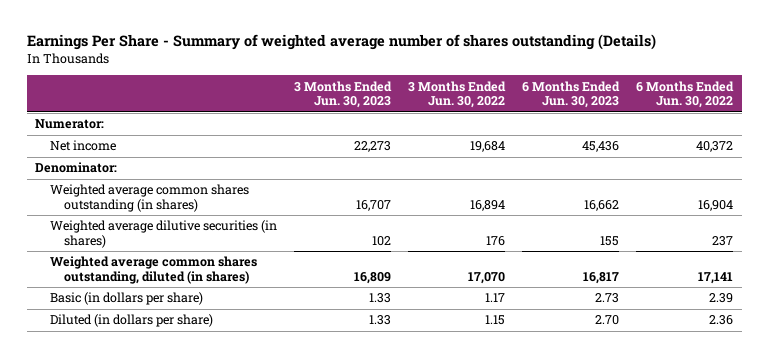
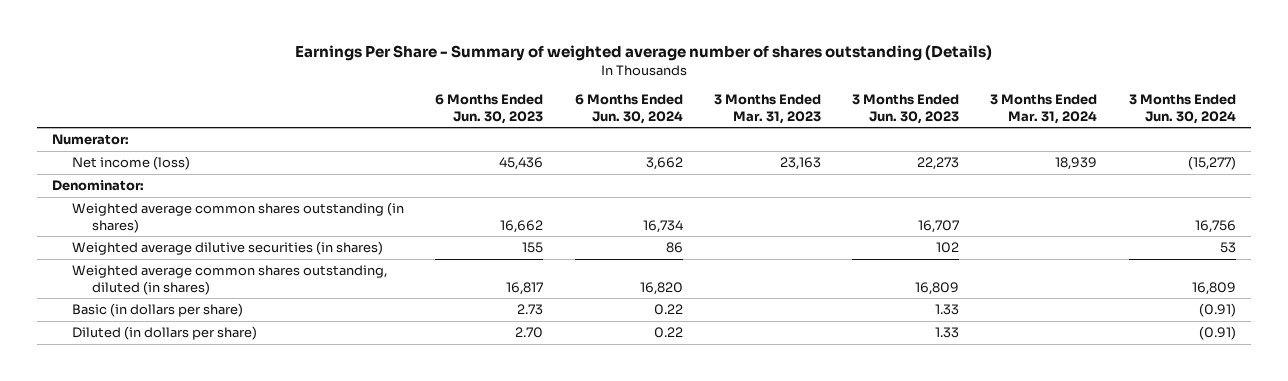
[408,80,507,109] 3 Months Ended Jun. 30, 2022 -> none
[636,80,735,109] 6 Months Ended Jun. 30, 2022 -> none
none -> [574,94,683,124] 6 Months Ended Jun. 30, 2024
none -> [713,94,821,124] 3 Months Ended Mar. 31, 2023
none -> [990,94,1098,124] 3 Months Ended Mar. 31, 2024
none -> [1128,94,1236,124] 3 Months Ended Jun. 30, 2024
[49,140,116,152] Net income -> [72,156,191,171] Net income (loss)

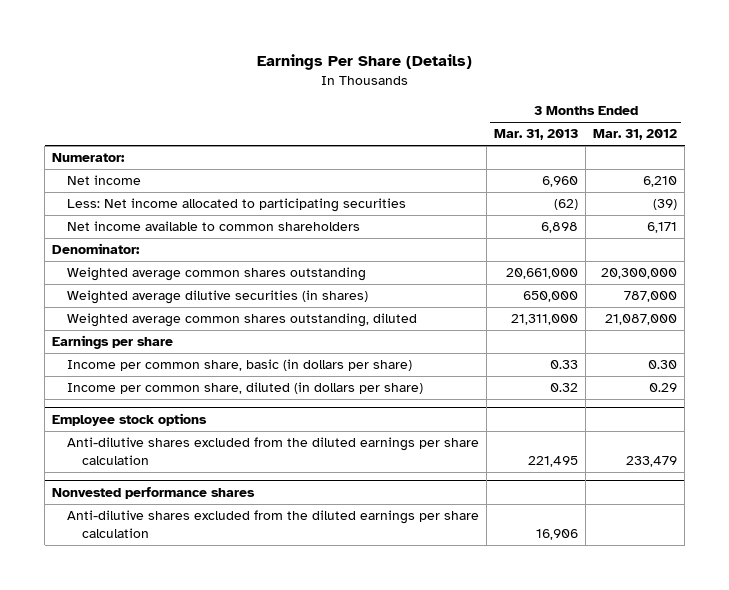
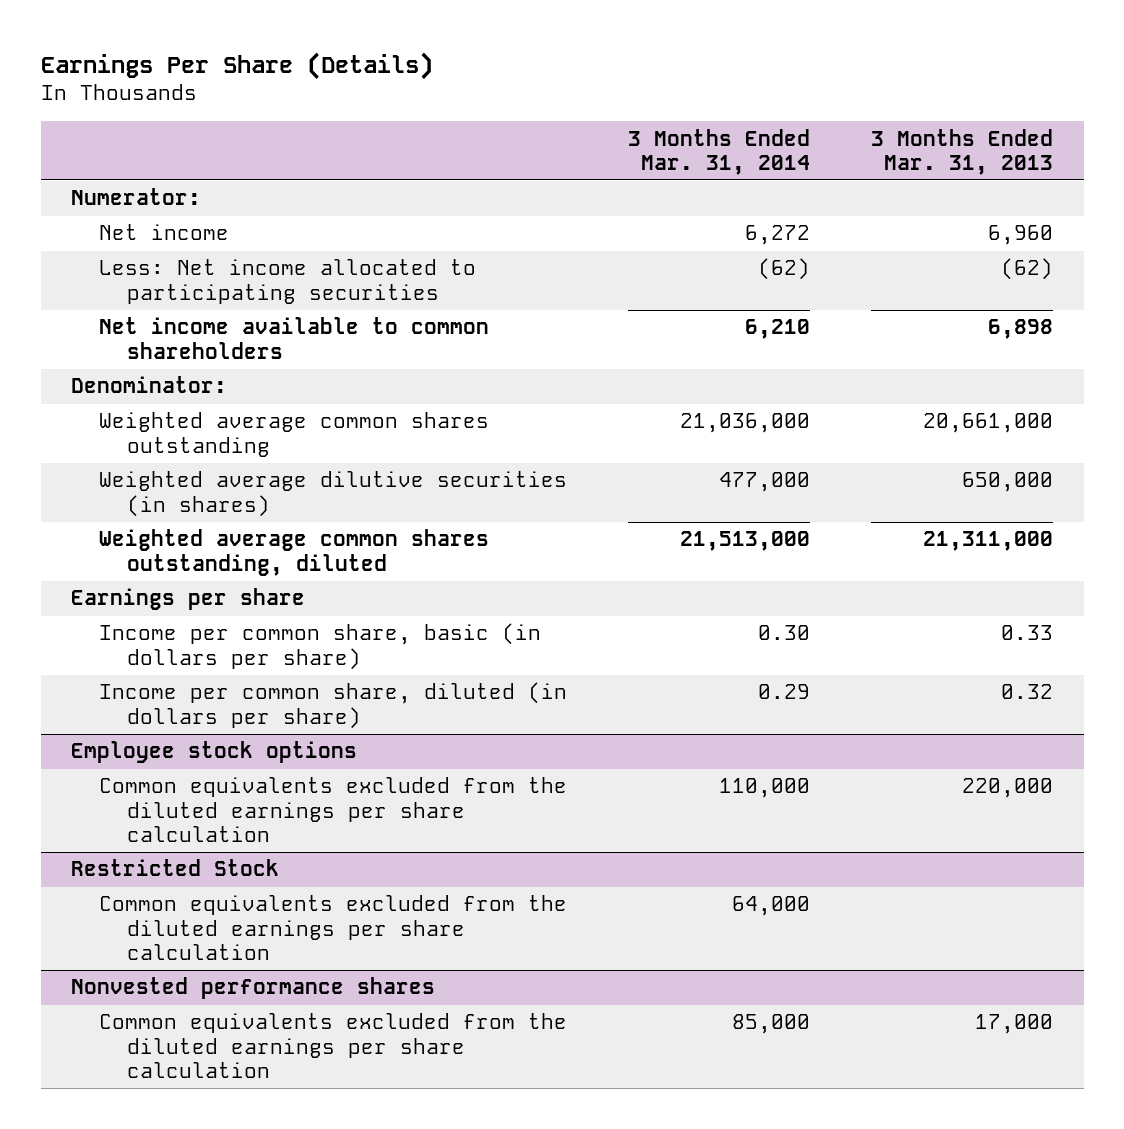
[593,129,678,141] Mar. 31, 2012 -> none
none -> [628,128,811,175] 3 Months Ended Mar. 31, 2014
[67,437,480,465] Anti-dilutive shares excluded from the diluted earnings per share calculation -> [99,777,568,842] Common equivalents excluded from the diluted earnings per share calculation
[528,455,579,467] 221,495 -> [962,778,1054,799] 220,000
none -> [71,859,280,877] Restricted Stock
none -> [99,895,568,960] Common equivalents excluded from the diluted earnings per share calculation
[67,510,480,538] Anti-dilutive shares excluded from the diluted earnings per share calculation -> [99,1013,568,1078] Common equivalents excluded from the diluted earnings per share calculation
[536,528,579,540] 16,906 -> [975,1014,1054,1035] 17,000

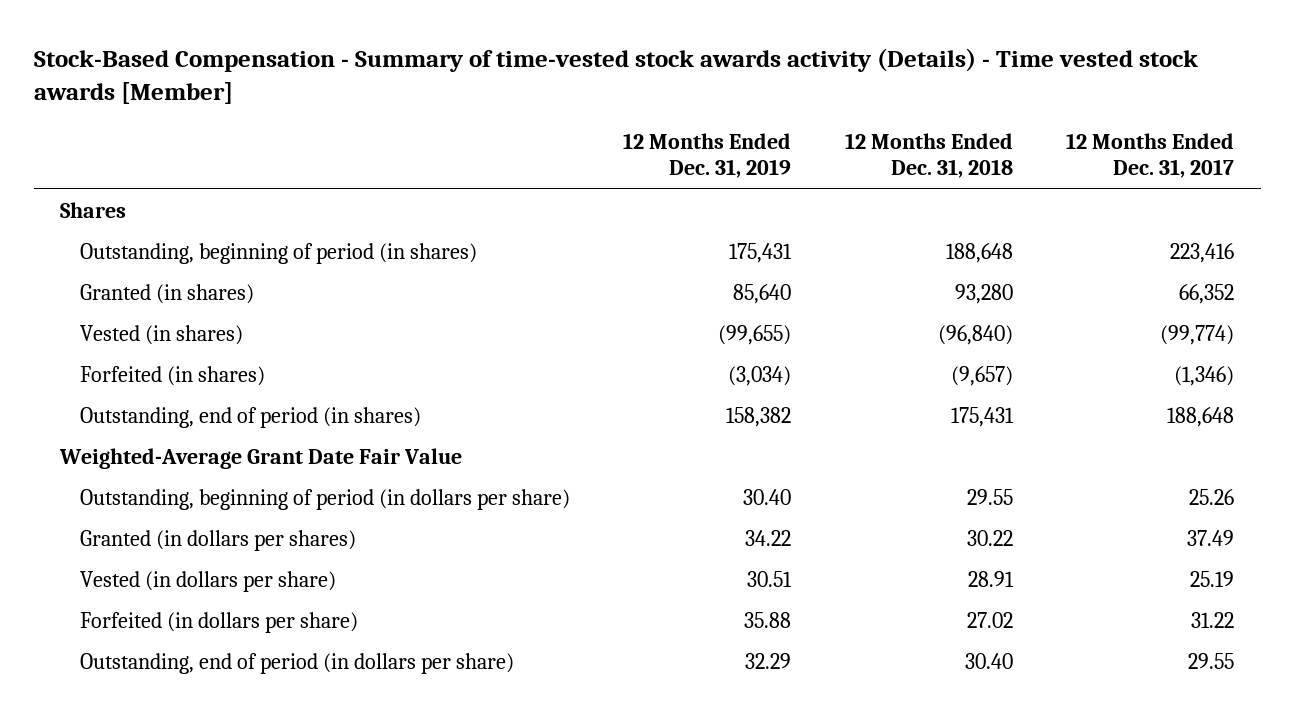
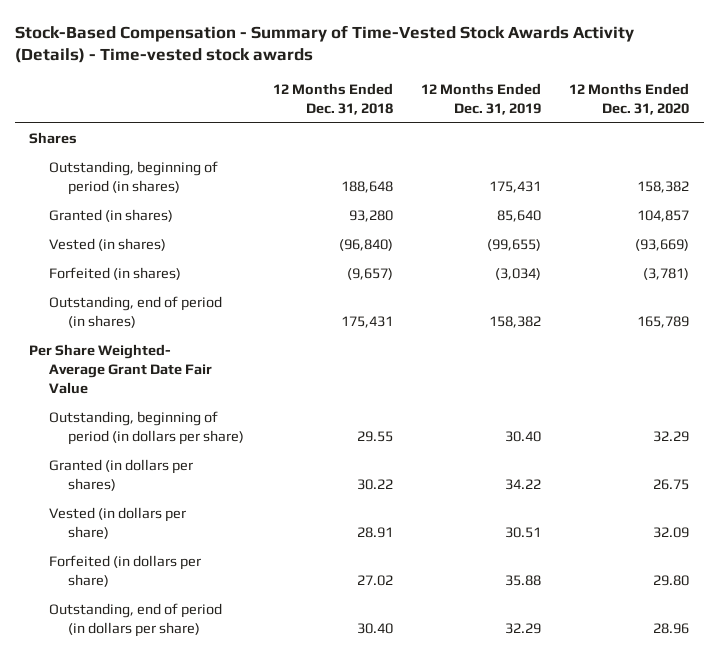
[33,47,1198,104] Stock-Based Compensation - Summary of time-vested stock awards activity (Details) - Time vested stock awards [Member] -> [14,24,634,64] Stock-Based Compensation - Summary of Time-Vested Stock Awards Activity (Details) - Time-vested stock awards
[1066,132,1235,179] 12 Months Ended Dec. 31, 2017 -> none
none -> [569,83,690,115] 12 Months Ended Dec. 31, 2020
[59,447,463,469] Weighted-Average Grant Date Fair Value -> [29,344,212,395] Per Share Weighted- Average Grant Date Fair Value

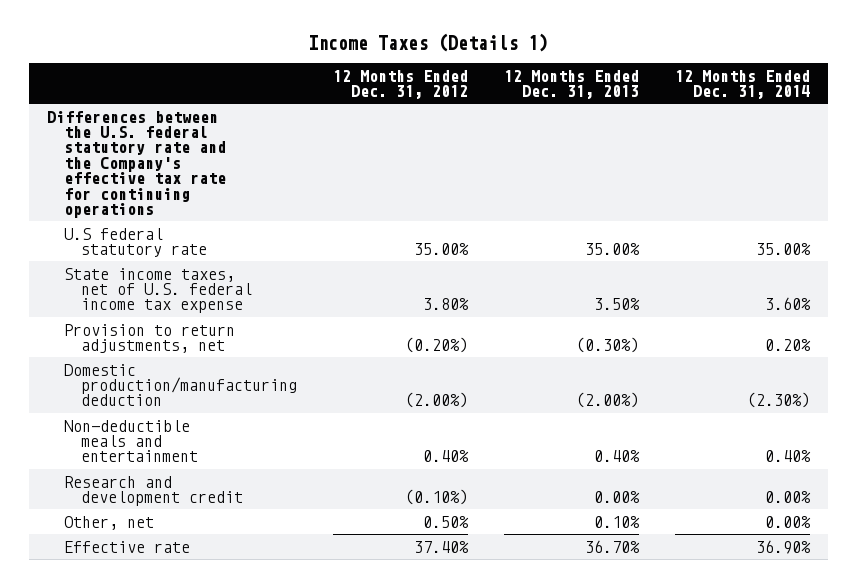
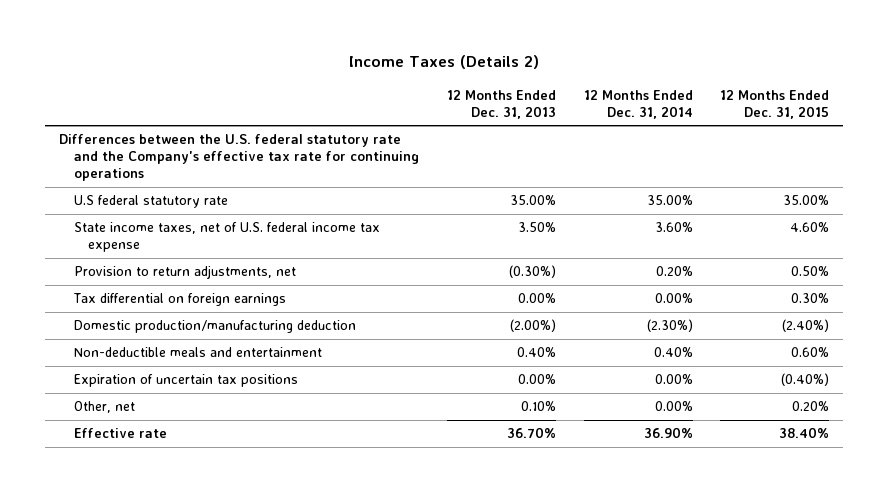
[308,32,549,52] Income Taxes (Details 1) -> [349,55,540,70] Income Taxes (Details 2)
[332,69,468,100] 12 Months Ended Dec. 31, 2012 -> none
none -> [720,89,830,119] 12 Months Ended Dec. 31, 2015
none -> [72,293,286,307] Tax differential on foreign earnings
[63,475,243,507] Research and development credit -> none
none -> [73,374,298,388] Expiration of uncertain tax positions

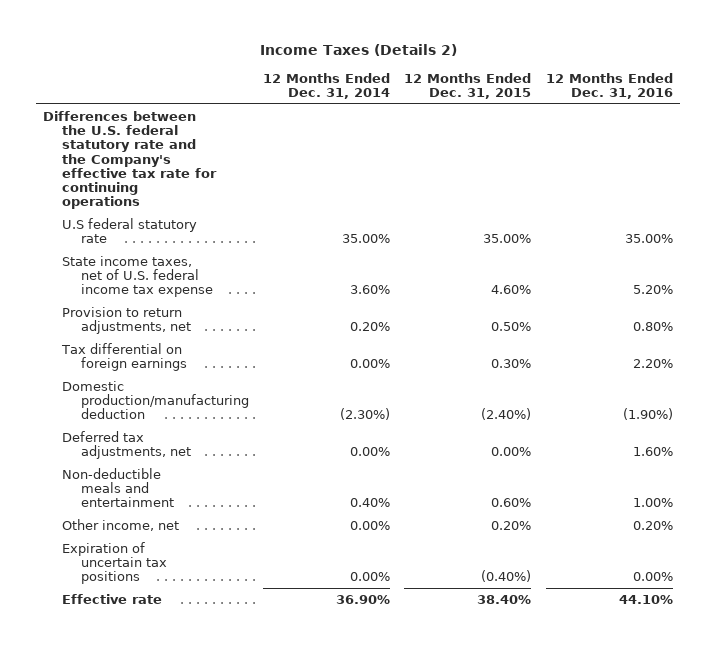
[446,89,556,119] 12 Months Ended Dec. 31, 2013 -> none
none -> [545,72,673,100] 12 Months Ended Dec. 31, 2016
none -> [61,430,191,460] Deferred tax adjustments, net
none -> [61,518,179,531] Other income, net
[73,401,135,414] Other, net -> none

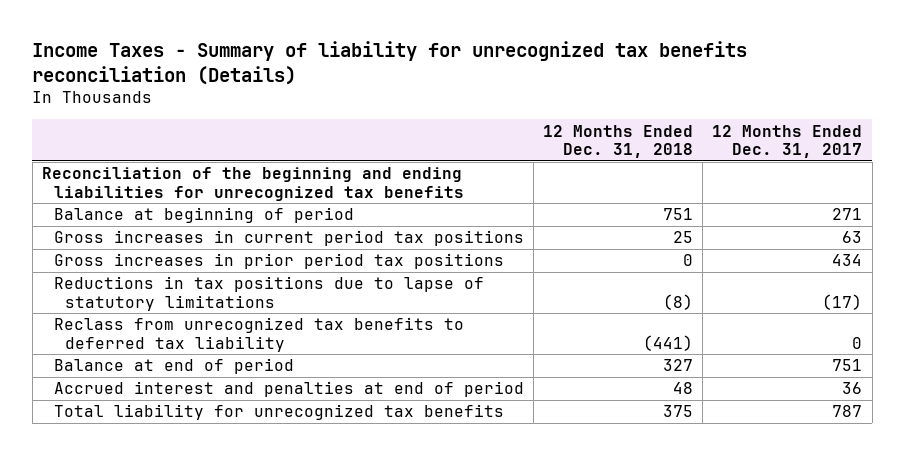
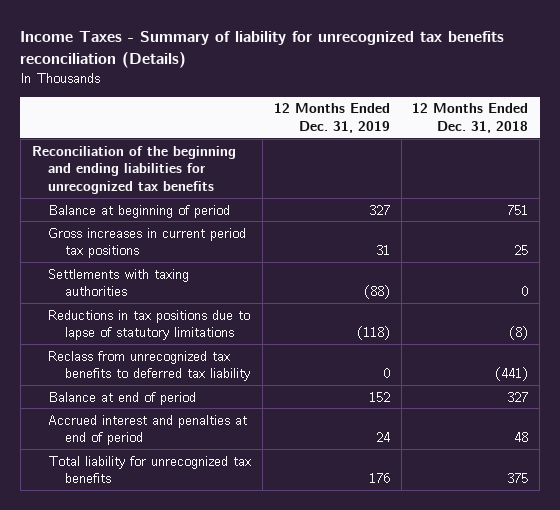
[712,124,863,159] 12 Months Ended Dec. 31, 2017 -> none
none -> [273,103,390,133] 12 Months Ended Dec. 31, 2019
[53,253,504,270] Gross increases in prior period tax positions -> none
none -> [48,268,190,297] Settlements with taxing authorities

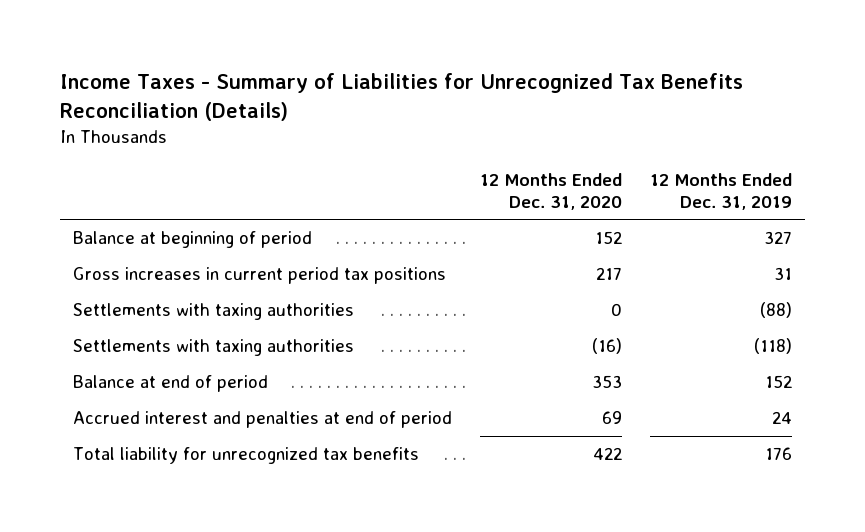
[20,31,505,68] Income Taxes - Summary of liability for unrecognized tax benefits reconciliation (Details) -> [59,72,743,121] Income Taxes - Summary of Liabilities for Unrecognized Tax Benefits Reconciliation (Details)
[412,103,529,133] 12 Months Ended Dec. 31, 2018 -> none
none -> [479,172,622,210] 12 Months Ended Dec. 31, 2020
[31,145,236,194] Reconciliation of the beginning and ending liabilities for unrecognized tax benefits -> none
[48,350,250,382] Reclass from unrecognized tax benefits to deferred tax liability -> none
[48,309,251,341] Reductions in tax positions due to lapse of statutory limitations -> [73,339,355,357] Settlements with taxing authorities

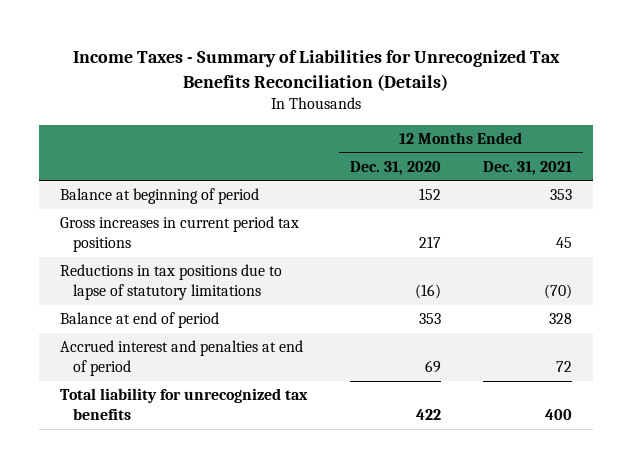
[649,172,792,210] 12 Months Ended Dec. 31, 2019 -> none
none -> [483,160,573,175] Dec. 31, 2021
[73,303,355,321] Settlements with taxing authorities -> none
[73,339,355,357] Settlements with taxing authorities -> [60,264,283,301] Reductions in tax positions due to lapse of statutory limitations

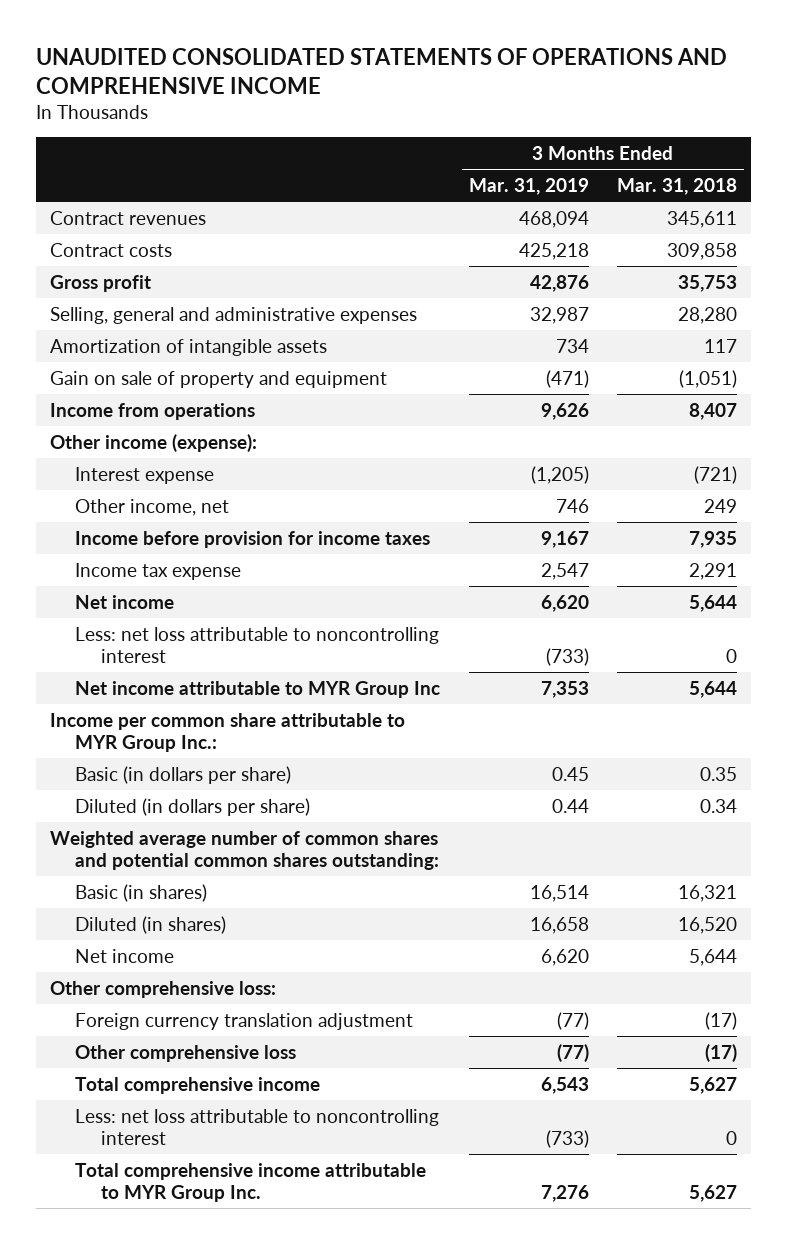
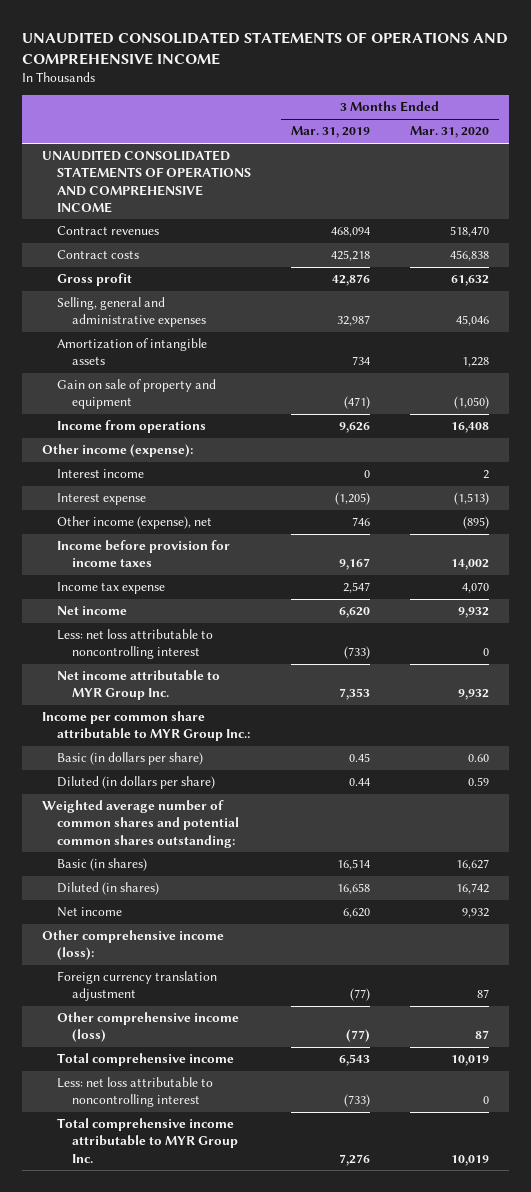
[617,178,738,196] Mar. 31, 2018 -> none
none -> [410,126,490,139] Mar. 31, 2020
none -> [42,150,252,213] UNAUDITED CONSOLIDATED STATEMENTS OF OPERATIONS AND COMPREHENSIVE INCOME
none -> [57,469,145,479] Interest income
[75,498,230,516] Other income, net -> [57,516,213,530] Other income (expense), net
[75,680,441,698] Net income attributable to MYR Group Inc -> [57,670,221,701] Net income attributable to MYR Group Inc.
[50,980,277,998] Other comprehensive loss: -> [42,930,225,961] Other comprehensive income (loss):
[75,1044,297,1062] Other comprehensive loss -> [57,1012,240,1043] Other comprehensive income (loss)

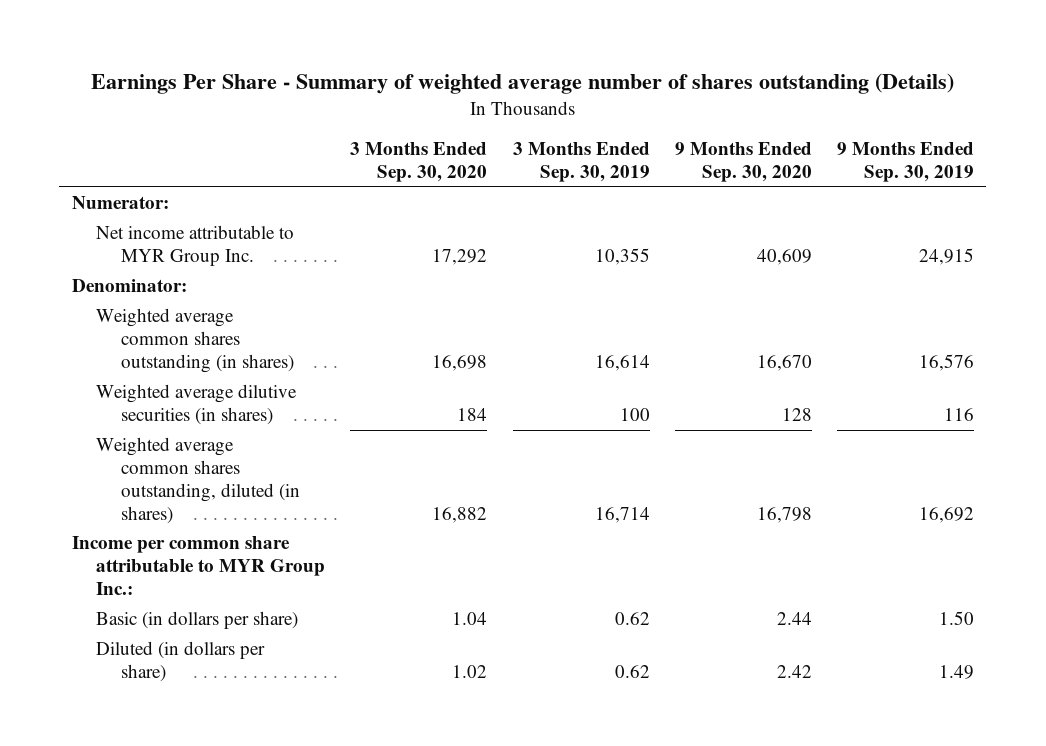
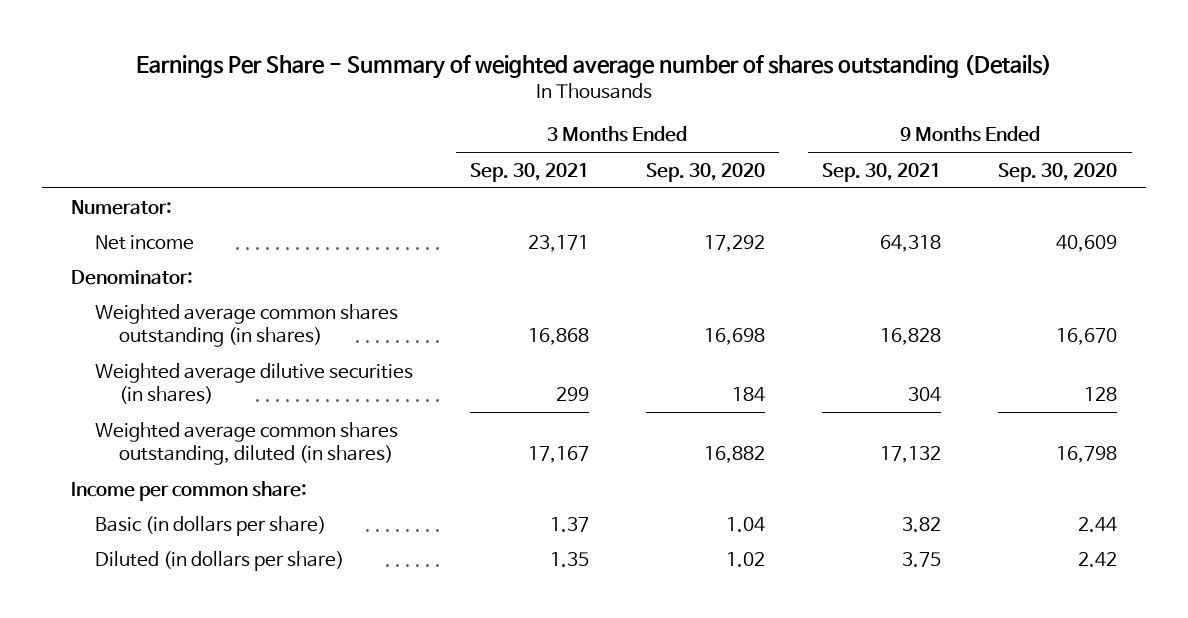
[512,142,650,182] 3 Months Ended Sep. 30, 2019 -> none
[836,142,974,182] 9 Months Ended Sep. 30, 2019 -> none
none -> [469,162,589,182] Sep. 30, 2021
none -> [822,162,942,182] Sep. 30, 2021
[96,225,295,267] Net income attributable to MYR Group Inc. -> [94,234,194,250] Net income
[71,536,326,595] Income per common share attributable to MYR Group Inc.: -> [70,480,307,501] Income per common share:

